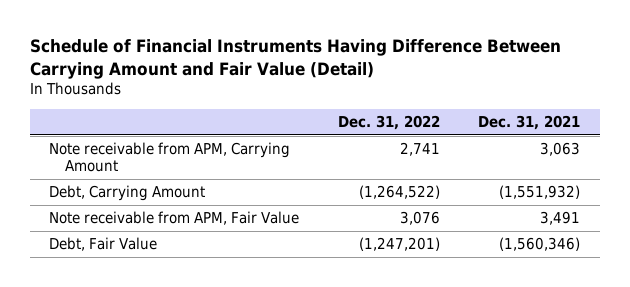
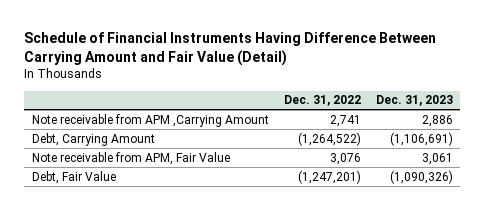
[478,115,581,131] Dec. 31, 2021 -> none
none -> [375,95,453,107] Dec. 31, 2023
[49,142,291,173] Note receivable from APM, Carrying Amount -> [31,113,269,127] Note receivable from APM ,Carrying Amount

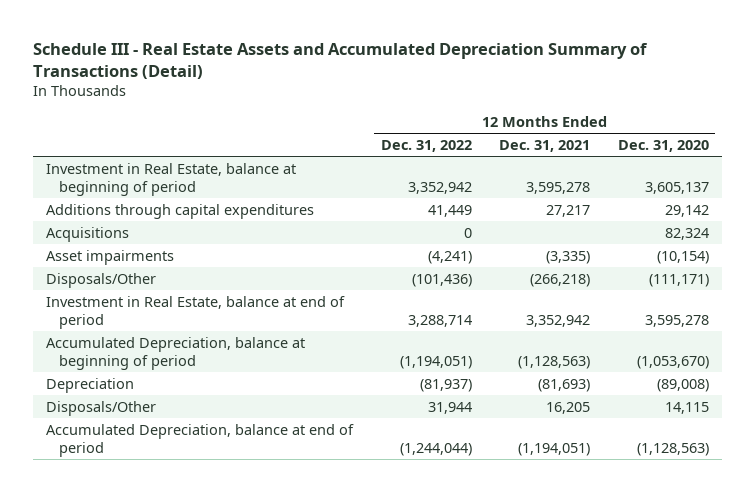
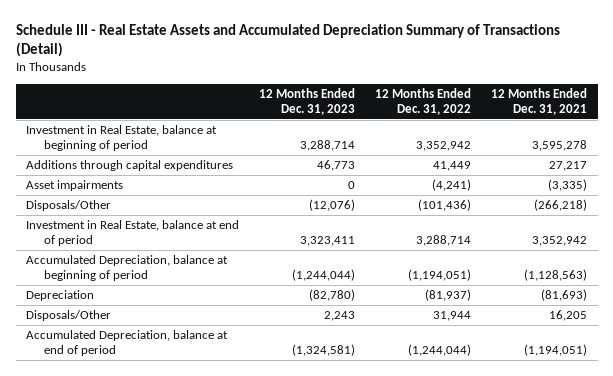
[617,139,709,152] Dec. 31, 2020 -> none
none -> [259,87,356,115] 12 Months Ended Dec. 31, 2023
[46,226,130,242] Acquisitions -> none

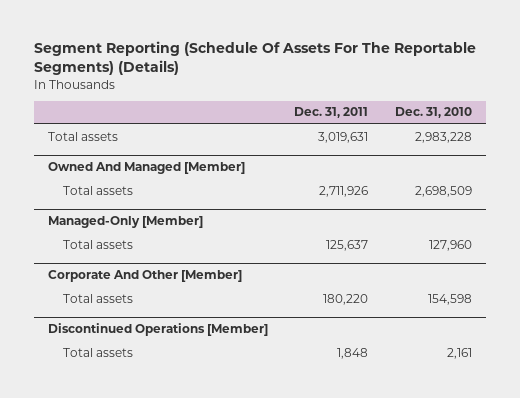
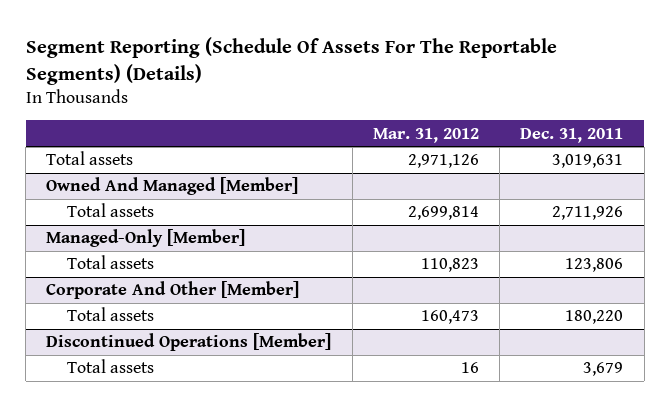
[395,107,473,119] Dec. 31, 2010 -> none
none -> [372,127,479,143] Mar. 31, 2012
[326,239,369,251] 125,637 -> [565,258,624,273] 123,806
[337,347,369,359] 1,848 -> [583,362,624,377] 3,679

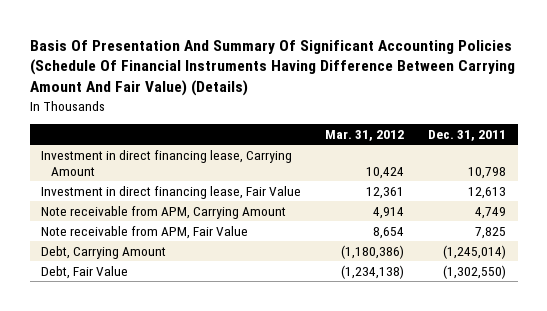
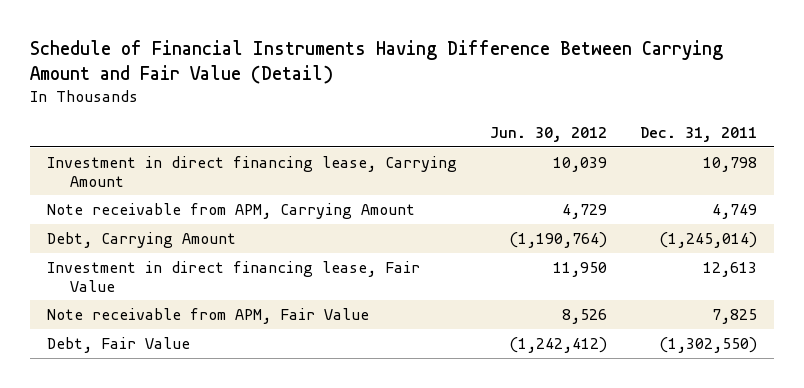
[29,39,515,97] Basis Of Presentation And Summary Of Significant Accounting Policies (Schedule Of Financial Instruments Having Difference Between Carrying Amount And Fair Value) (Details) -> [30,40,724,85] Schedule of Financial Instruments Having Difference Between Carrying Amount and Fair Value (Detail)
[325,130,405,142] Mar. 31, 2012 -> none
none -> [489,127,607,143] Jun. 30, 2012
[41,185,302,199] Investment in direct financing lease, Fair Value -> [46,260,420,292] Investment in direct financing lease, Fair Value
[41,225,249,239] Note receivable from APM, Fair Value -> [46,307,369,324] Note receivable from APM, Fair Value

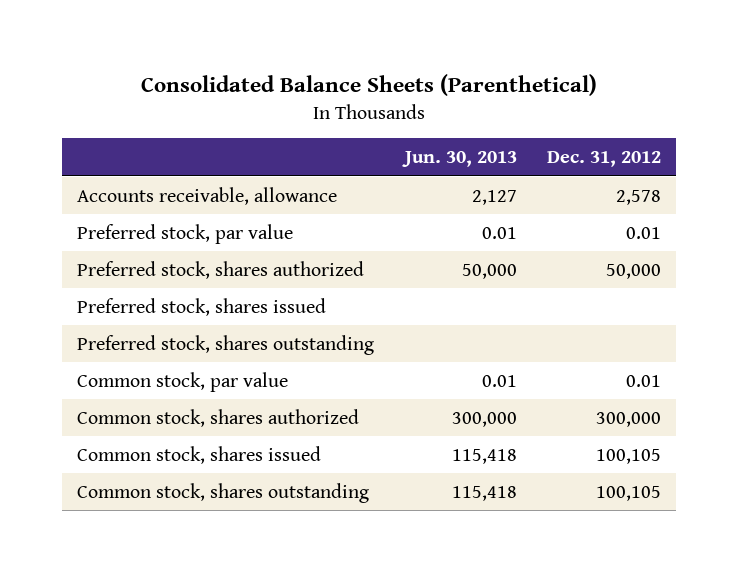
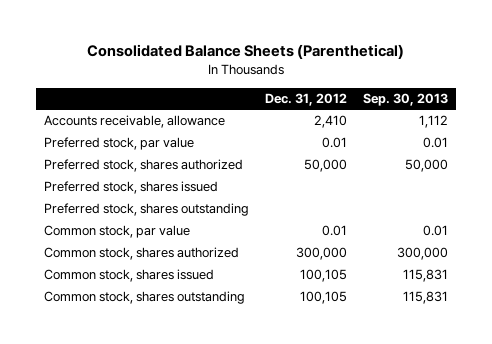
[401,150,517,167] Jun. 30, 2013 -> none
none -> [362,93,448,107] Sep. 30, 2013
[615,189,661,205] 2,578 -> [313,115,347,129] 2,410

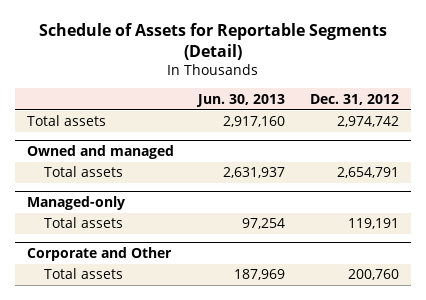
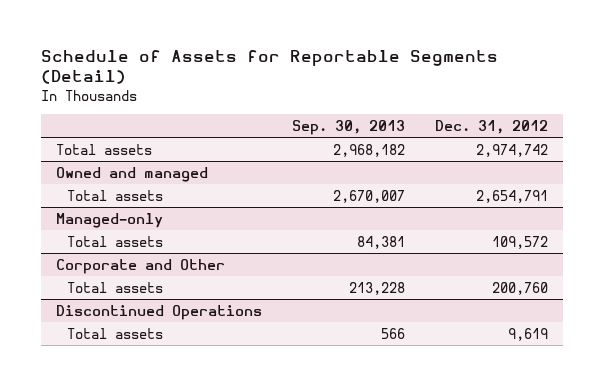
[196,93,286,107] Jun. 30, 2013 -> none
none -> [291,119,405,135] Sep. 30, 2013
[348,218,400,230] 119,191 -> [492,235,549,249] 109,572
none -> [55,304,262,320] Discontinued Operations
none -> [66,327,163,339] Total assets

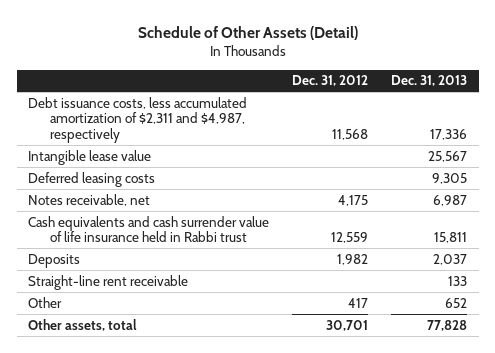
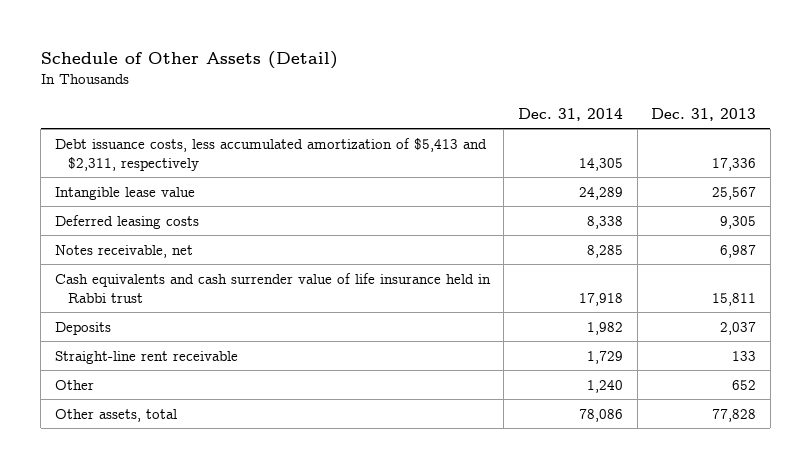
[292,75,369,87] Dec. 31, 2012 -> none
none -> [517,107,623,121] Dec. 31, 2014
[28,96,248,143] Debt issuance costs, less accumulated amortization of $2,311 and $4,987, respectively -> [54,137,487,172] Debt issuance costs, less accumulated amortization of $5,413 and $2,311, respectively

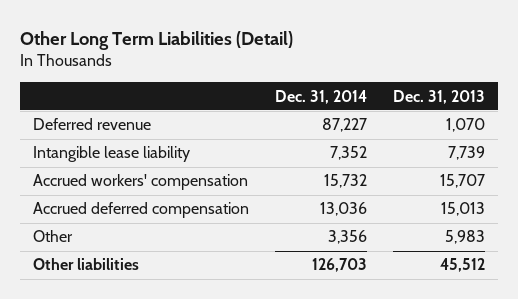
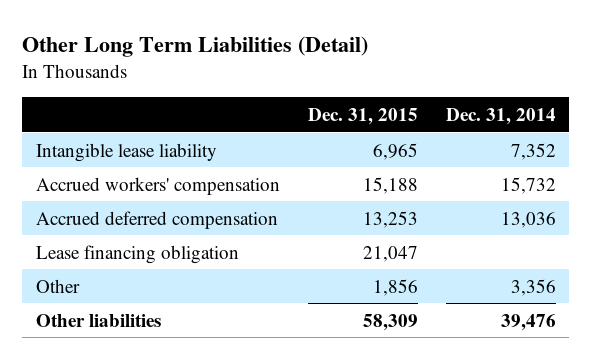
[393,89,486,104] Dec. 31, 2013 -> none
none -> [307,107,418,125] Dec. 31, 2015
[32,118,151,131] Deferred revenue -> none
none -> [36,244,240,264] Lease financing obligation
[311,258,367,273] 126,703 -> [500,313,556,331] 39,476

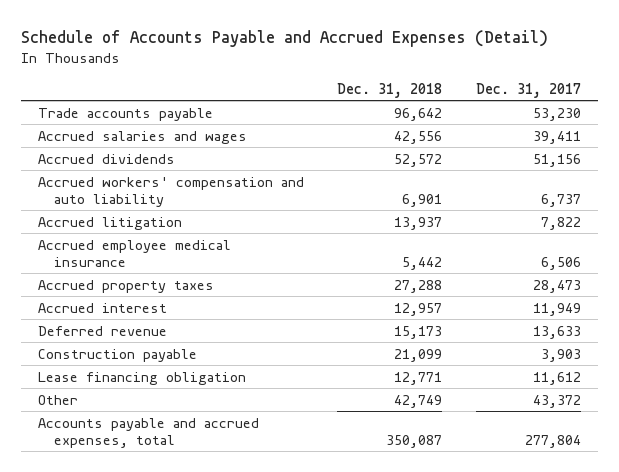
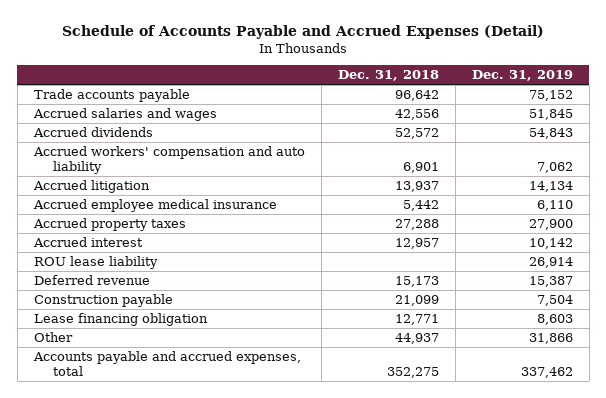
[475,82,581,98] Dec. 31, 2017 -> none
none -> [471,70,573,82] Dec. 31, 2019
none -> [33,255,158,269] ROU lease liability
[394,394,443,408] 42,749 -> [394,332,439,344] 44,937
[386,434,443,448] 350,087 -> [386,366,439,378] 352,275

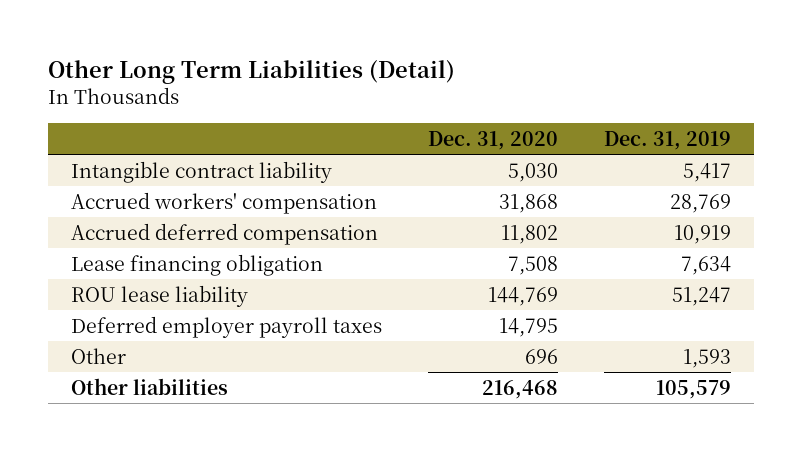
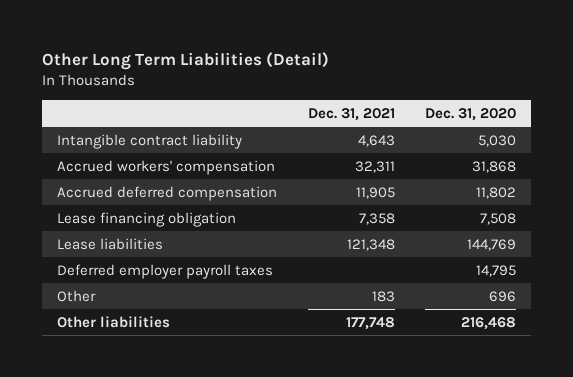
[603,130,731,150] Dec. 31, 2019 -> none
none -> [307,108,395,122] Dec. 31, 2021
[70,284,248,307] ROU lease liability -> [57,237,164,250] Lease liabilities

